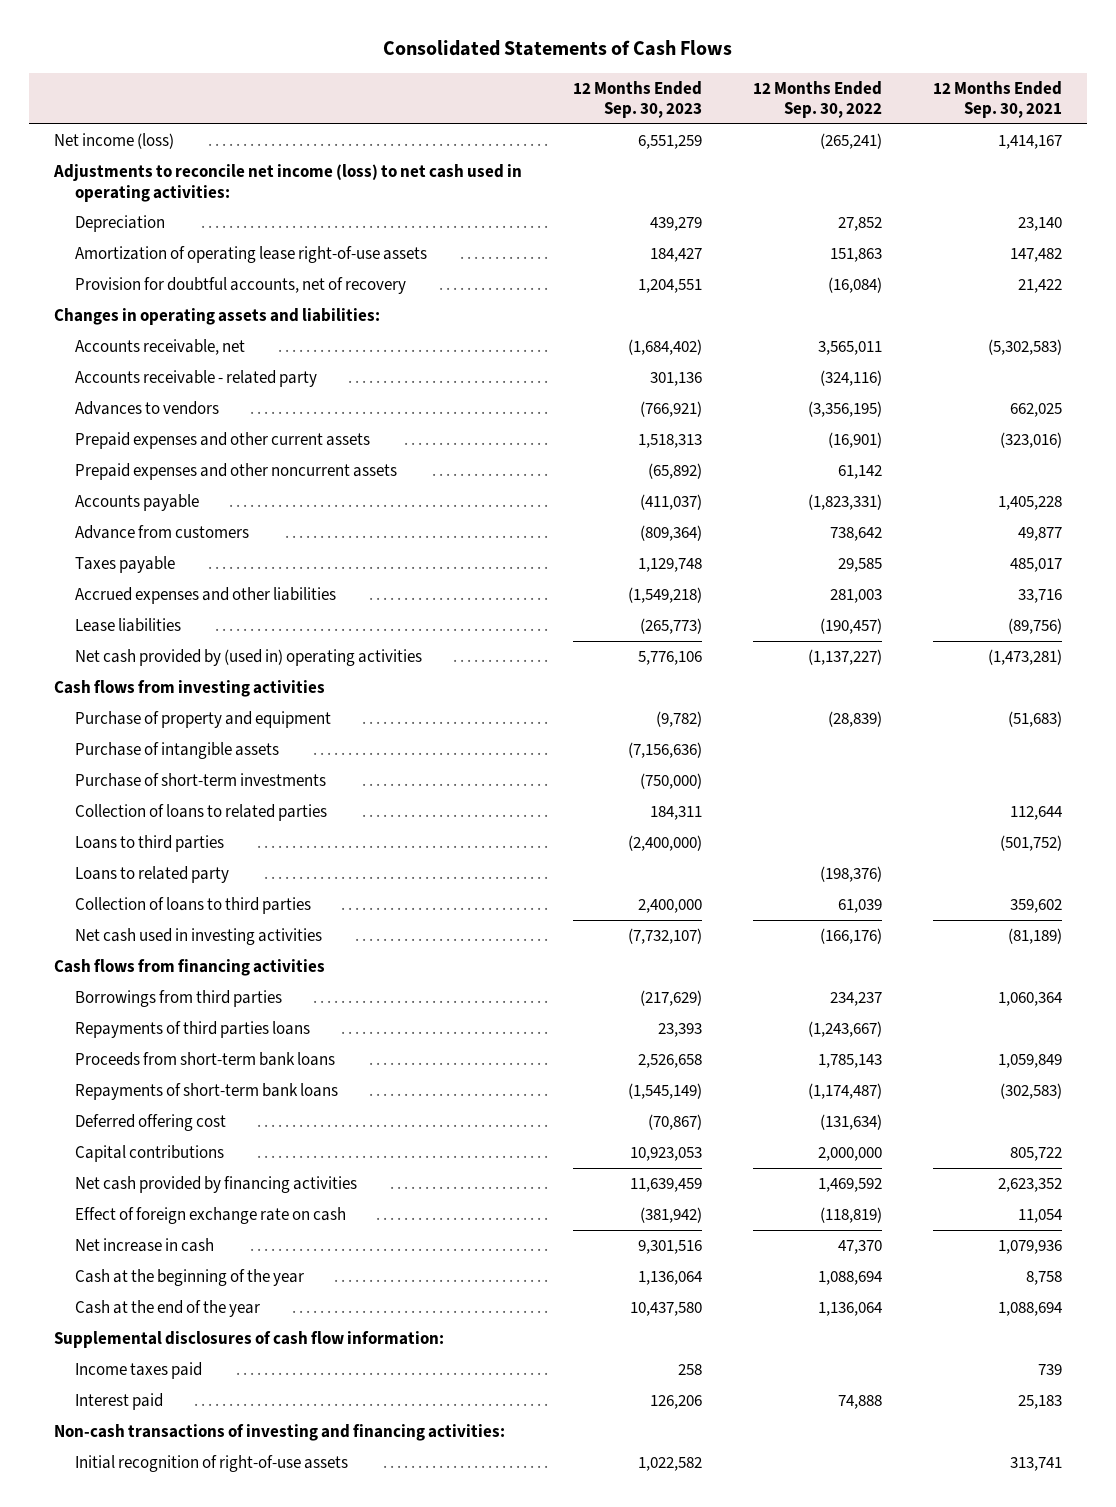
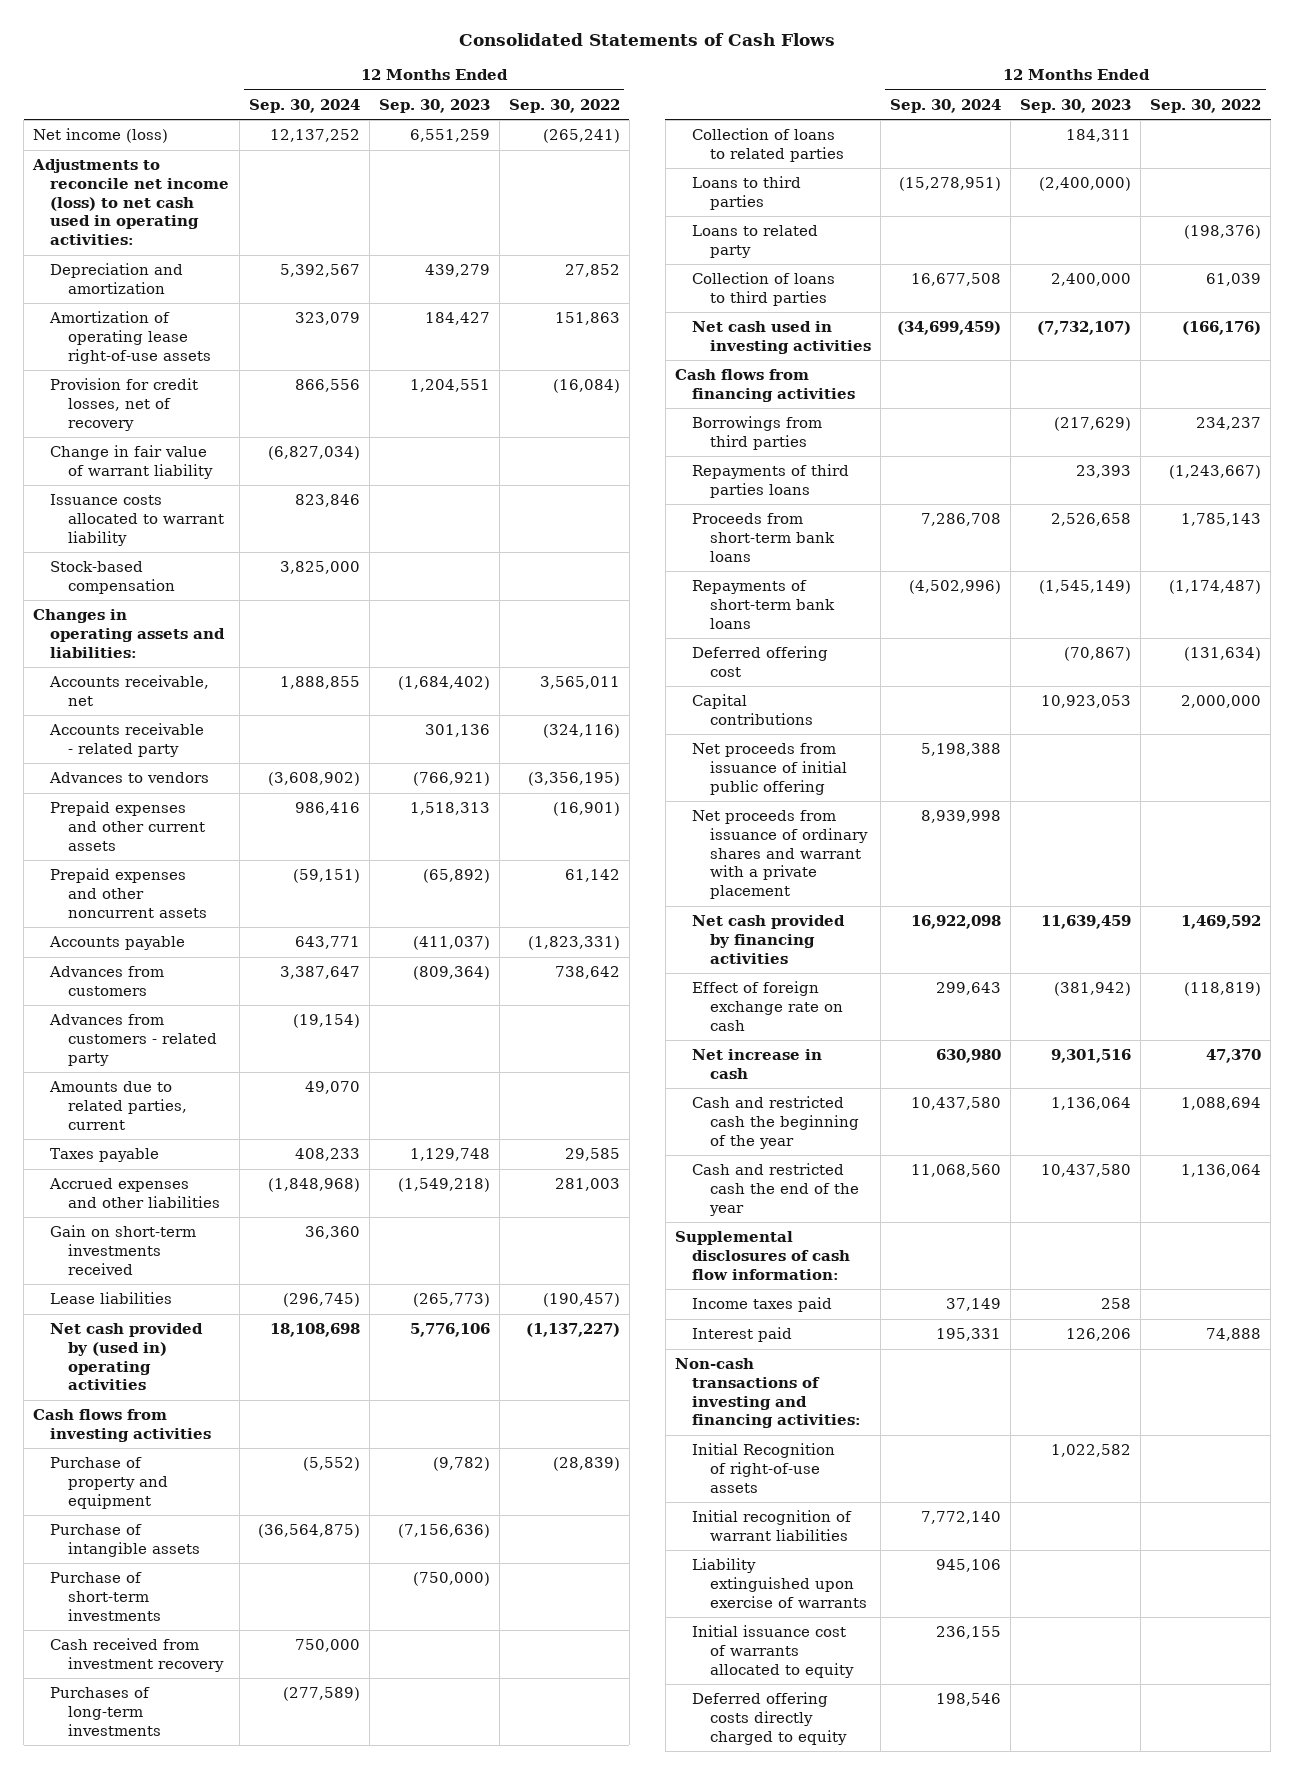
[932,80,1062,119] 12 Months Ended Sep. 30, 2021 -> none
none -> [248,98,360,113] Sep. 30, 2024
[75,214,166,232] Depreciation -> [50,263,184,294] Depreciation and amortization
[75,276,407,294] Provision for doubtful accounts, net of recovery -> [50,378,199,431] Provision for credit losses, net of recovery
none -> [50,445,213,479] Change in fair value of warrant liability
none -> [50,494,224,546] Issuance costs allocated to warrant liability
none -> [50,561,175,594] Stock-based compensation
[75,524,250,539] Advance from customers -> [49,966,165,996] Advances from customers
none -> [49,1014,217,1066] Advances from customers - related party
none -> [49,1081,187,1130] Amounts due to related parties, current
none -> [50,1225,197,1275] Gain on short-term investments received
none -> [50,1638,224,1672] Cash received from investment recovery
none -> [50,1687,161,1736] Purchases of long-term investments
none -> [692,743,847,795] Net proceeds from issuance of initial public offering
none -> [692,810,868,900] Net proceeds from issuance of ordinary shares and warrant with a private placement
[75,1268,305,1286] Cash at the beginning of the year -> [692,1096,859,1149] Cash and restricted cash the beginning of the year
[75,1299,261,1317] Cash at the end of the year -> [692,1163,859,1216] Cash and restricted cash the end of the year
[75,1454,349,1472] Initial recognition of right-of-use assets -> [692,1443,836,1493] Initial Recognition of right-of-use assets
none -> [692,1510,853,1541] Initial recognition of warrant liabilities
none -> [692,1558,867,1608] Liability extinguished upon exercise of warrants
none -> [692,1625,854,1678] Initial issuance cost of warrants allocated to equity
none -> [692,1692,847,1745] Deferred offering costs directly charged to equity

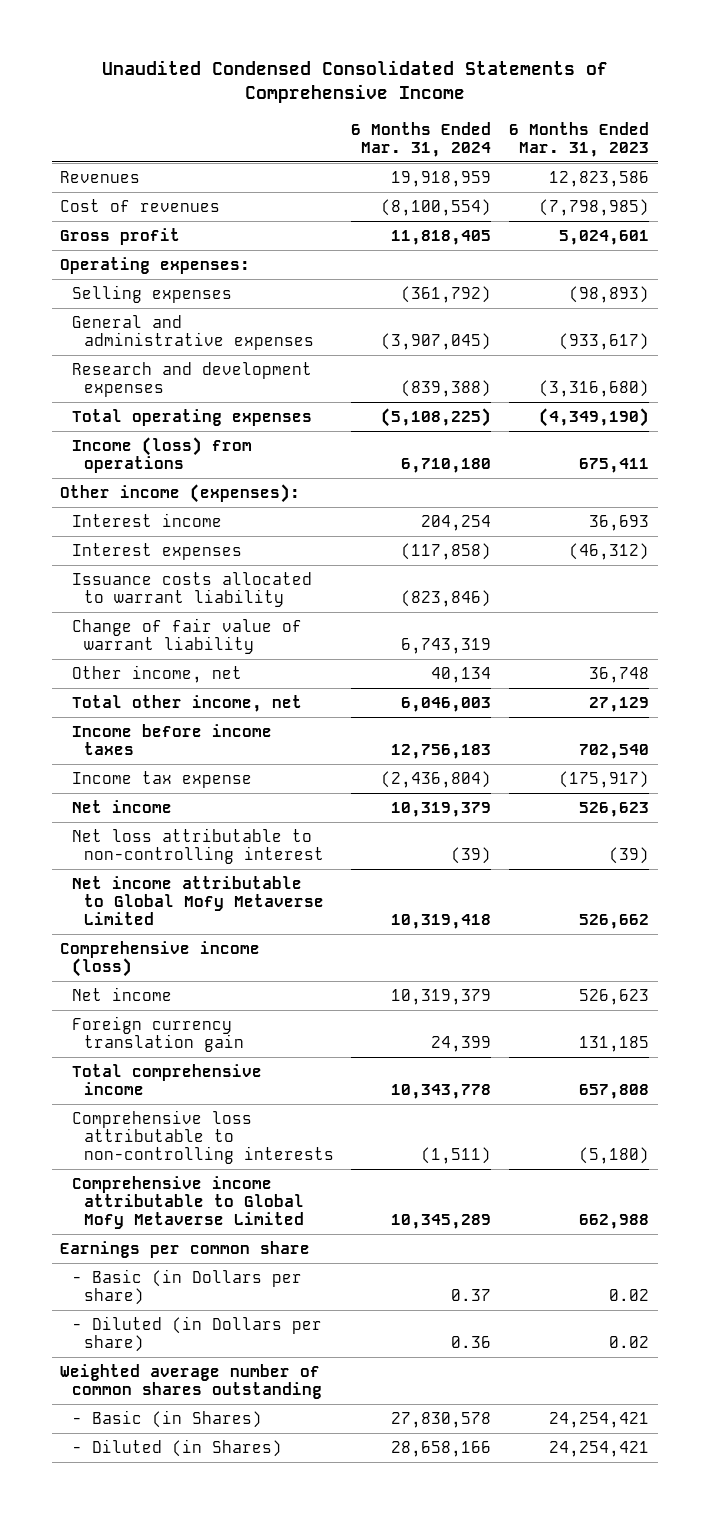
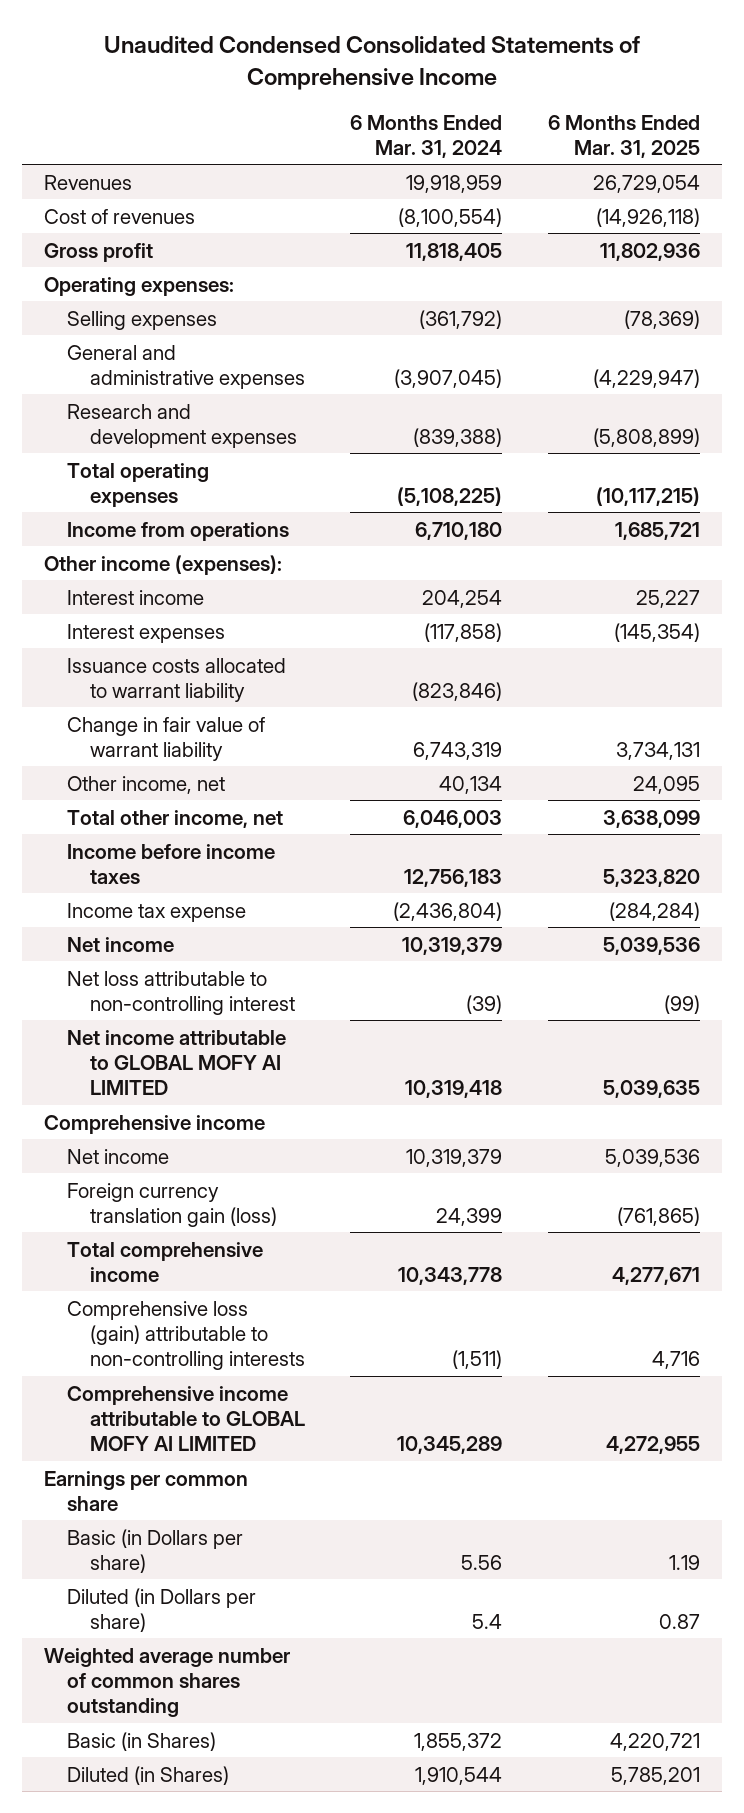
[508,121,649,157] 6 Months Ended Mar. 31, 2023 -> none
none -> [547,114,700,158] 6 Months Ended Mar. 31, 2025
[72,436,253,474] Income (loss) from operations -> [67,521,290,541] Income from operations
[72,617,303,655] Change of fair value of warrant liability -> [67,716,266,761] Change in fair value of warrant liability
[72,875,324,926] Net income attributable to Global Mofy Metaverse Limited -> [67,1029,287,1095] Net income attributable to GLOBAL MOFY AI LIMITED
[60,940,261,978] Comprehensive income (loss) -> [44,1114,266,1134] Comprehensive income
[72,1015,244,1053] Foreign currency translation gain -> [67,1182,278,1227] Foreign currency translation gain (loss)
[72,1109,334,1165] Comprehensive loss attributable to non-controlling interests -> [67,1300,306,1370] Comprehensive loss (gain) attributable to non-controlling interests
[72,1175,304,1230] Comprehensive income attributable to Global Mofy Metaverse Limited -> [67,1385,306,1451] Comprehensive income attributable to GLOBAL MOFY AI LIMITED
[72,1268,303,1306] - Basic (in Dollars per share) -> [67,1528,244,1573] Basic (in Dollars per share)
[451,1289,492,1302] 0.37 -> [461,1554,503,1570] 5.56
[72,1315,323,1353] - Diluted (in Dollars per share) -> [67,1587,257,1632] Diluted (in Dollars per share)
[451,1336,492,1349] 0.36 -> [472,1613,503,1629] 5.4
[72,1409,263,1428] - Basic (in Shares) -> [67,1731,217,1751] Basic (in Shares)
[391,1411,492,1428] 27,830,578 -> [414,1732,503,1751] 1,855,372
[72,1438,283,1457] - Diluted (in Shares) -> [67,1765,230,1785] Diluted (in Shares)
[391,1440,492,1457] 28,658,166 -> [415,1766,503,1785] 1,910,544

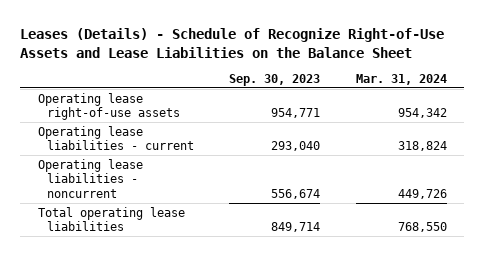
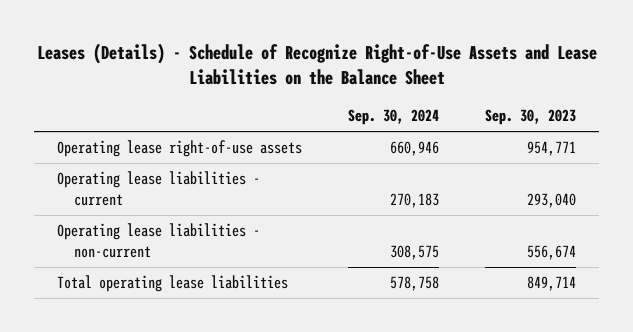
[355,74,447,86] Mar. 31, 2024 -> none
none -> [348,109,440,126] Sep. 30, 2024
[37,158,143,199] Operating lease liabilities - noncurrent -> [57,223,261,258] Operating lease liabilities - non-current

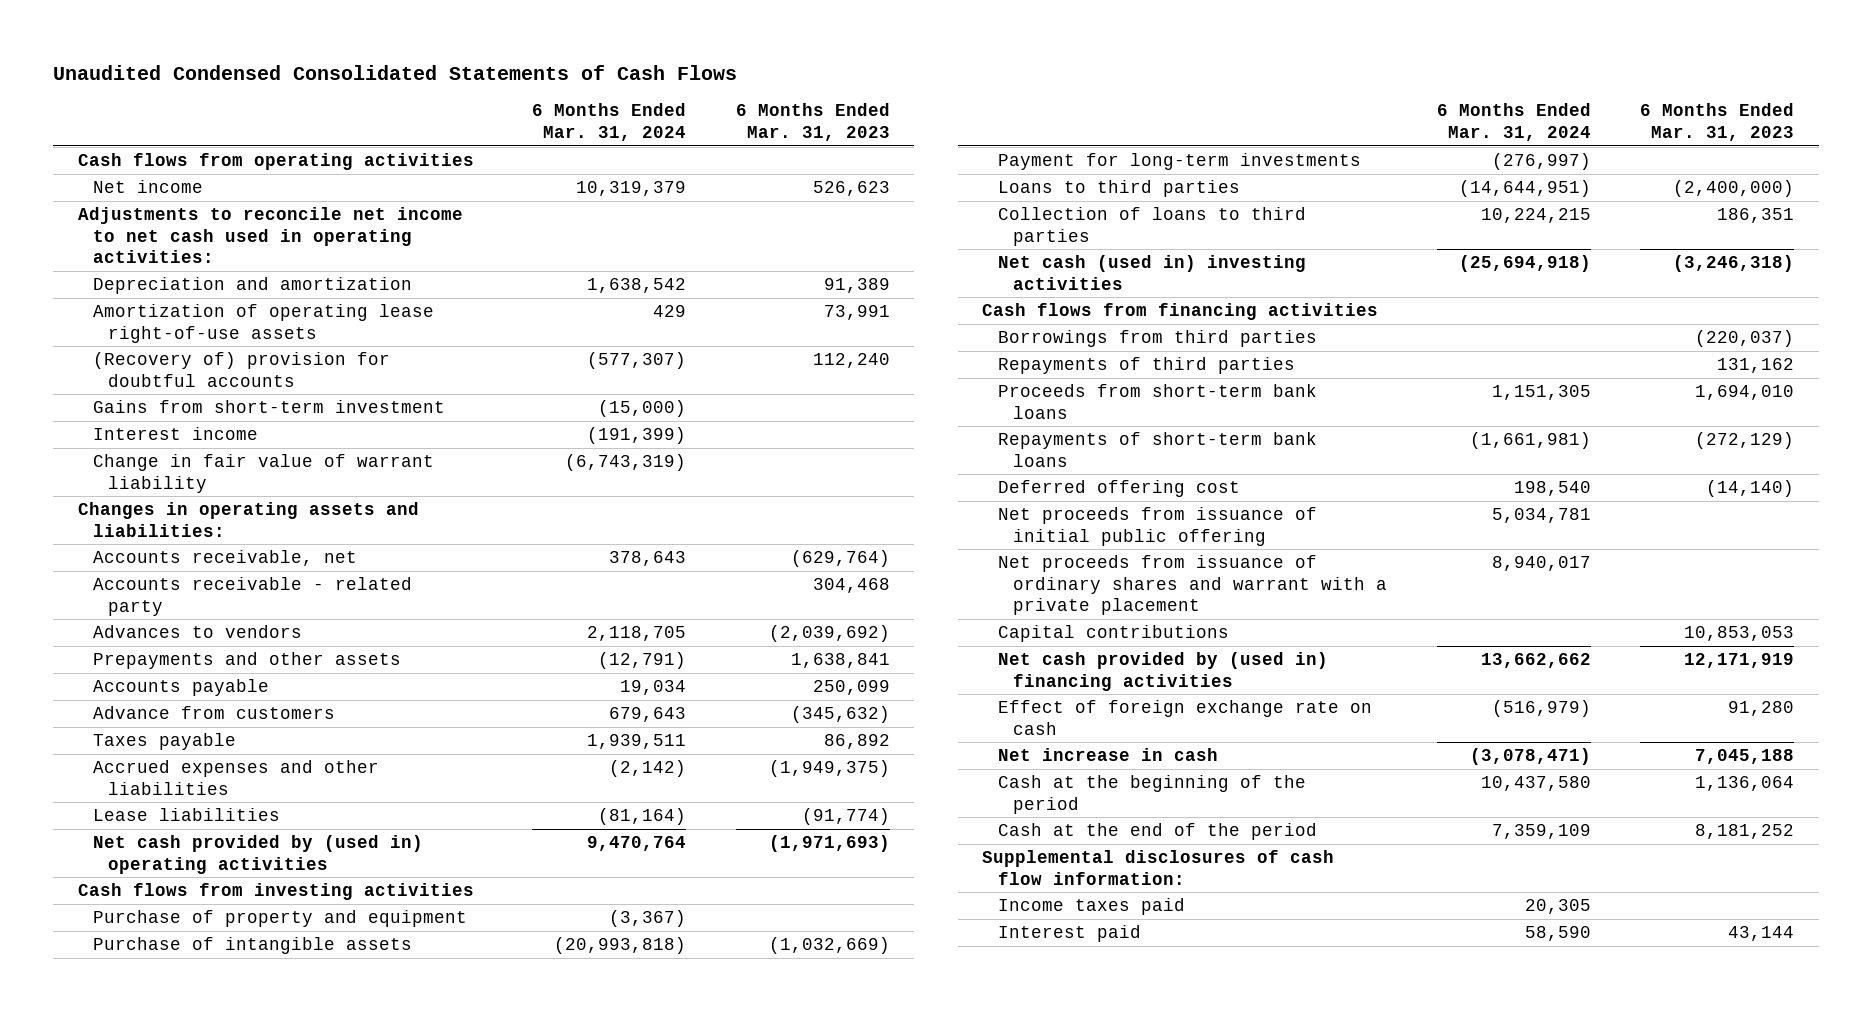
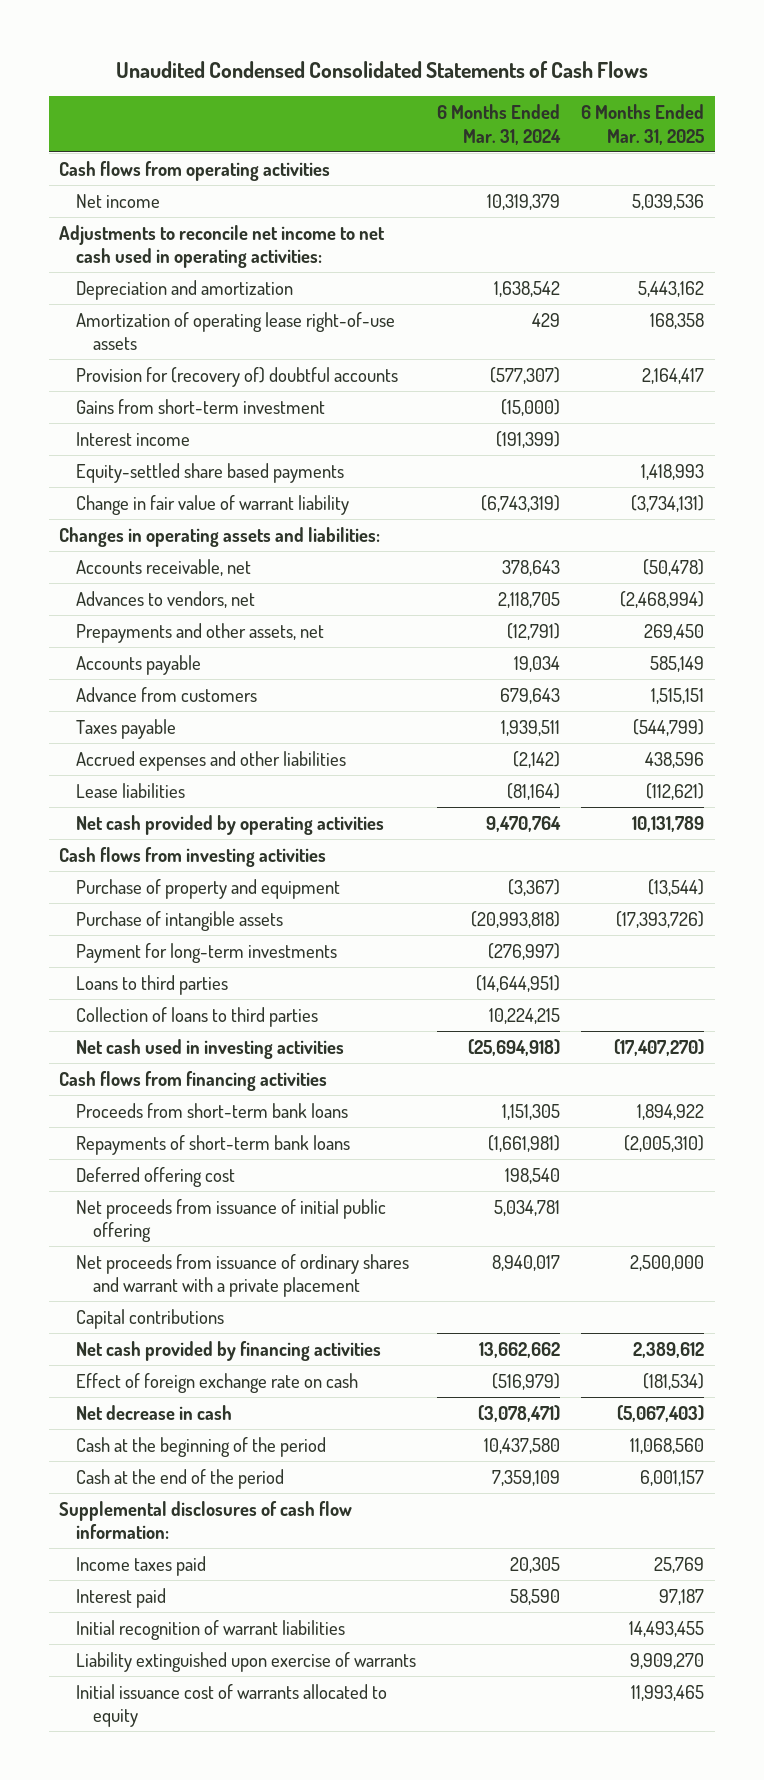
[735,103,890,141] 6 Months Ended Mar. 31, 2023 -> none
none -> [581,103,705,145] 6 Months Ended Mar. 31, 2025
[93,352,391,387] (Recovery of) provision for doubtful accounts -> [76,366,399,387] Provision for (recovery of) doubtful accounts
none -> [76,462,345,483] Equity-settled share based payments
[93,577,413,616] Accounts receivable - related party -> none
[93,625,303,639] Advances to vendors -> [76,590,256,608] Advances to vendors, net
[93,652,402,670] Prepayments and other assets -> [76,622,325,643] Prepayments and other assets, net
[93,835,424,874] Net cash provided by (used in) operating activities -> [76,814,385,835] Net cash provided by operating activities
[997,255,1306,290] Net cash (used in) investing activities -> [76,1038,345,1059] Net cash used in investing activities
[997,330,1317,348] Borrowings from third parties -> none
[997,357,1295,375] Repayments of third parties -> none
[997,652,1328,691] Net cash provided by (used in) financing activities -> [76,1340,382,1361] Net cash provided by financing activities
[997,748,1218,762] Net increase in cash -> [76,1404,233,1420] Net decrease in cash
none -> [76,1619,346,1640] Initial recognition of warrant liabilities
none -> [76,1651,417,1672] Liability extinguished upon exercise of warrants
none -> [76,1683,388,1728] Initial issuance cost of warrants allocated to equity

